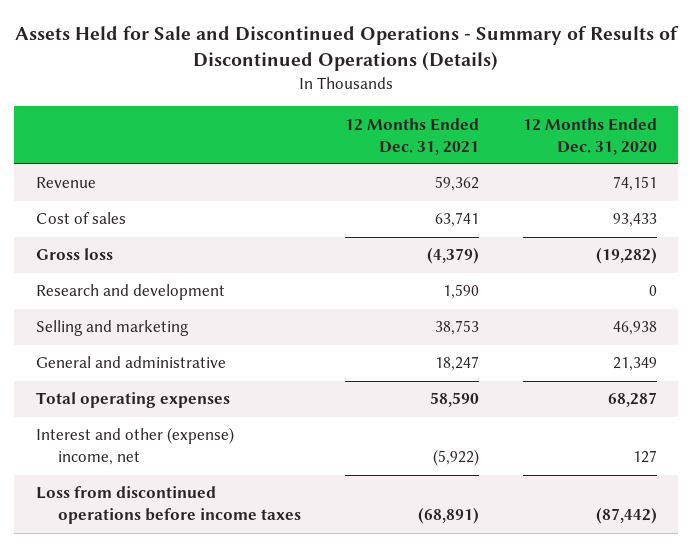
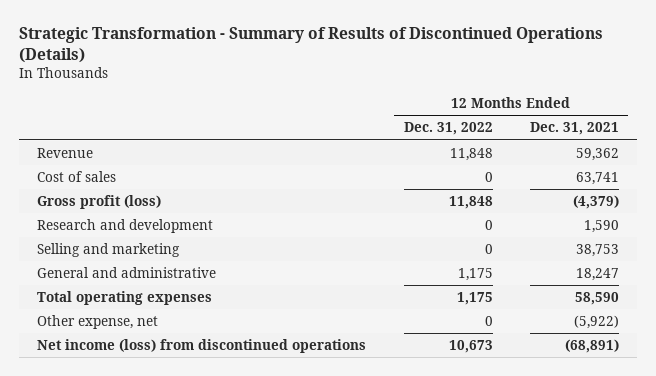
[15,26,680,72] Assets Held for Sale and Discontinued Operations - Summary of Results of Discontinued Operations (Details) -> [18,27,603,64] Strategic Transformation - Summary of Results of Discontinued Operations (Details)
[522,117,657,155] 12 Months Ended Dec. 31, 2020 -> none
none -> [403,122,493,136] Dec. 31, 2022
[35,248,113,261] Gross loss -> [37,194,162,209] Gross profit (loss)
[35,427,234,466] Interest and other (expense) income, net -> [37,314,159,329] Other expense, net
[35,486,302,525] Loss from discontinued operations before income taxes -> [37,338,367,353] Net income (loss) from discontinued operations

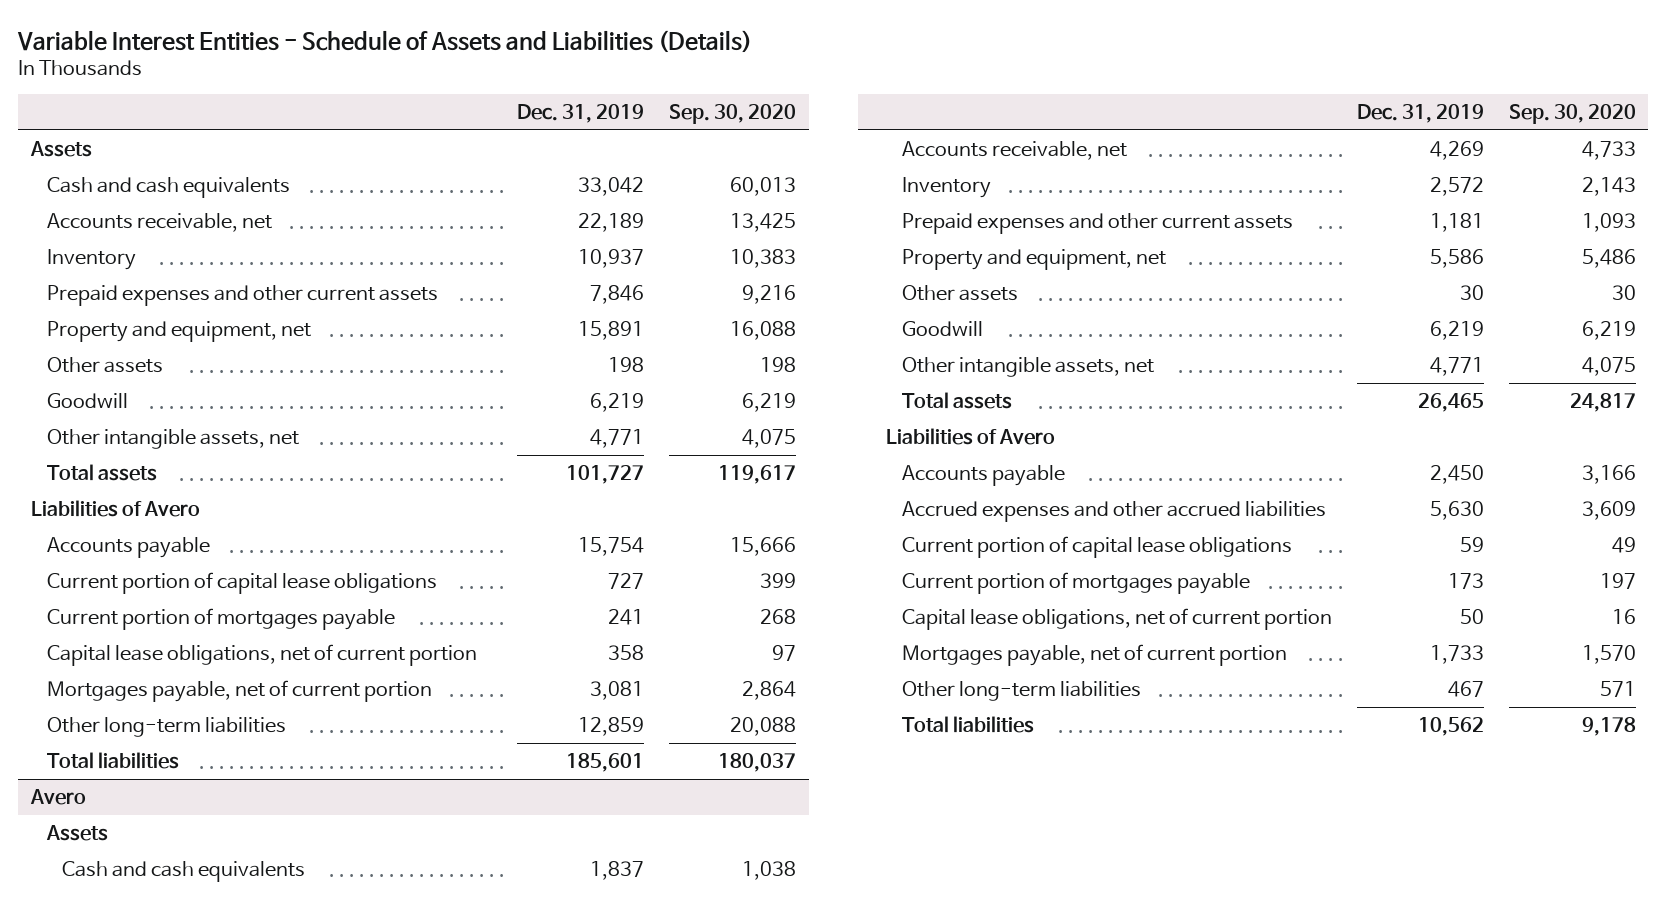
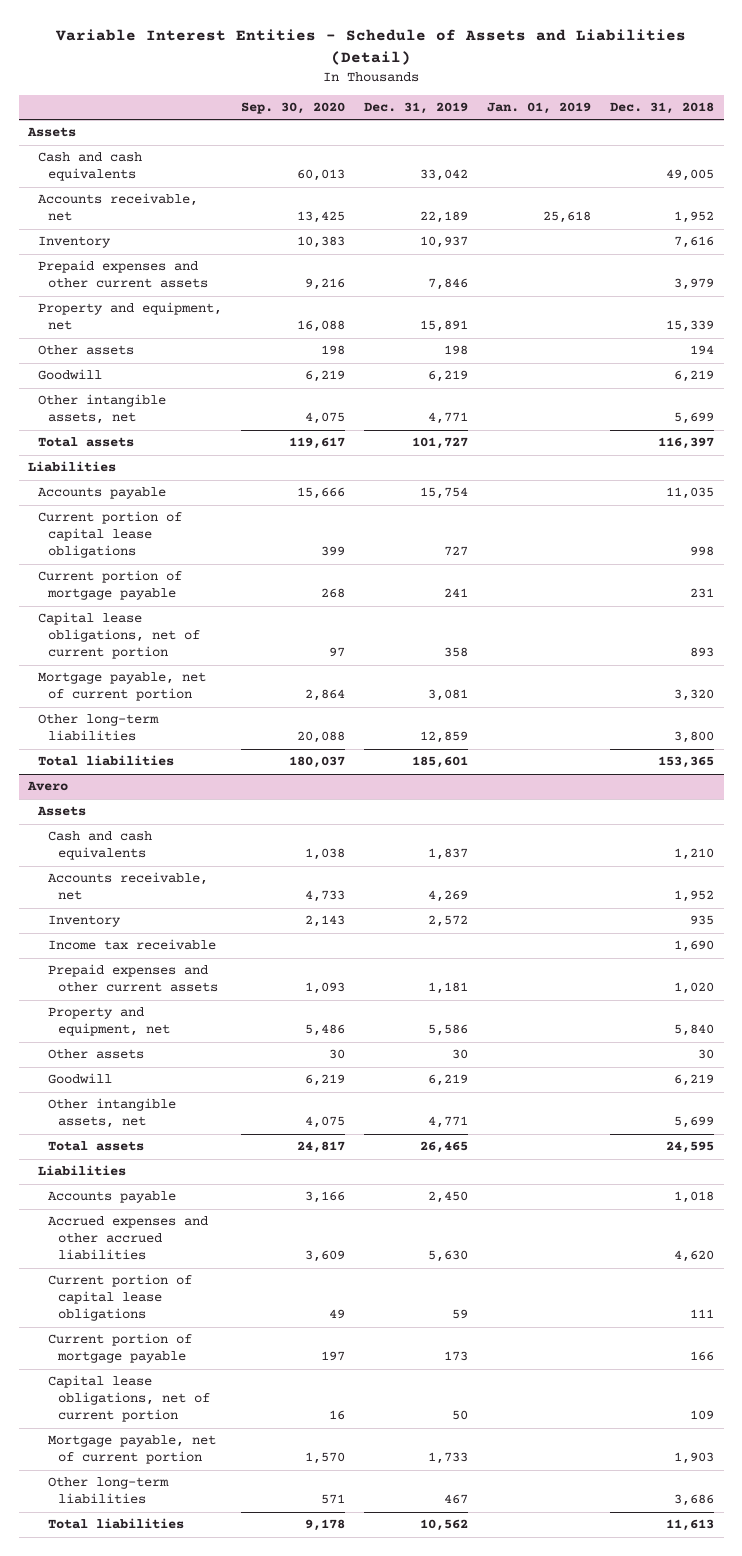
[17,29,753,53] Variable Interest Entities - Schedule of Assets and Liabilities (Details) -> [55,29,687,65] Variable Interest Entities - Schedule of Assets and Liabilities (Detail)
none -> [487,102,592,115] Jan. 01, 2019
none -> [610,102,715,115] Dec. 31, 2018
[30,499,200,517] Liabilities of Avero -> [28,461,117,473] Liabilities
[46,607,395,630] Current portion of mortgages payable -> [38,570,183,601] Current portion of mortgage payable
[46,679,432,702] Mortgages payable, net of current portion -> [38,672,207,702] Mortgage payable, net of current portion
none -> [48,939,217,951] Income tax receivable
[885,427,1055,445] Liabilities of Avero -> [38,1165,127,1177] Liabilities
[901,571,1250,594] Current portion of mortgages payable -> [48,1333,193,1364] Current portion of mortgage payable
[901,643,1287,666] Mortgages payable, net of current portion -> [48,1435,217,1465] Mortgage payable, net of current portion

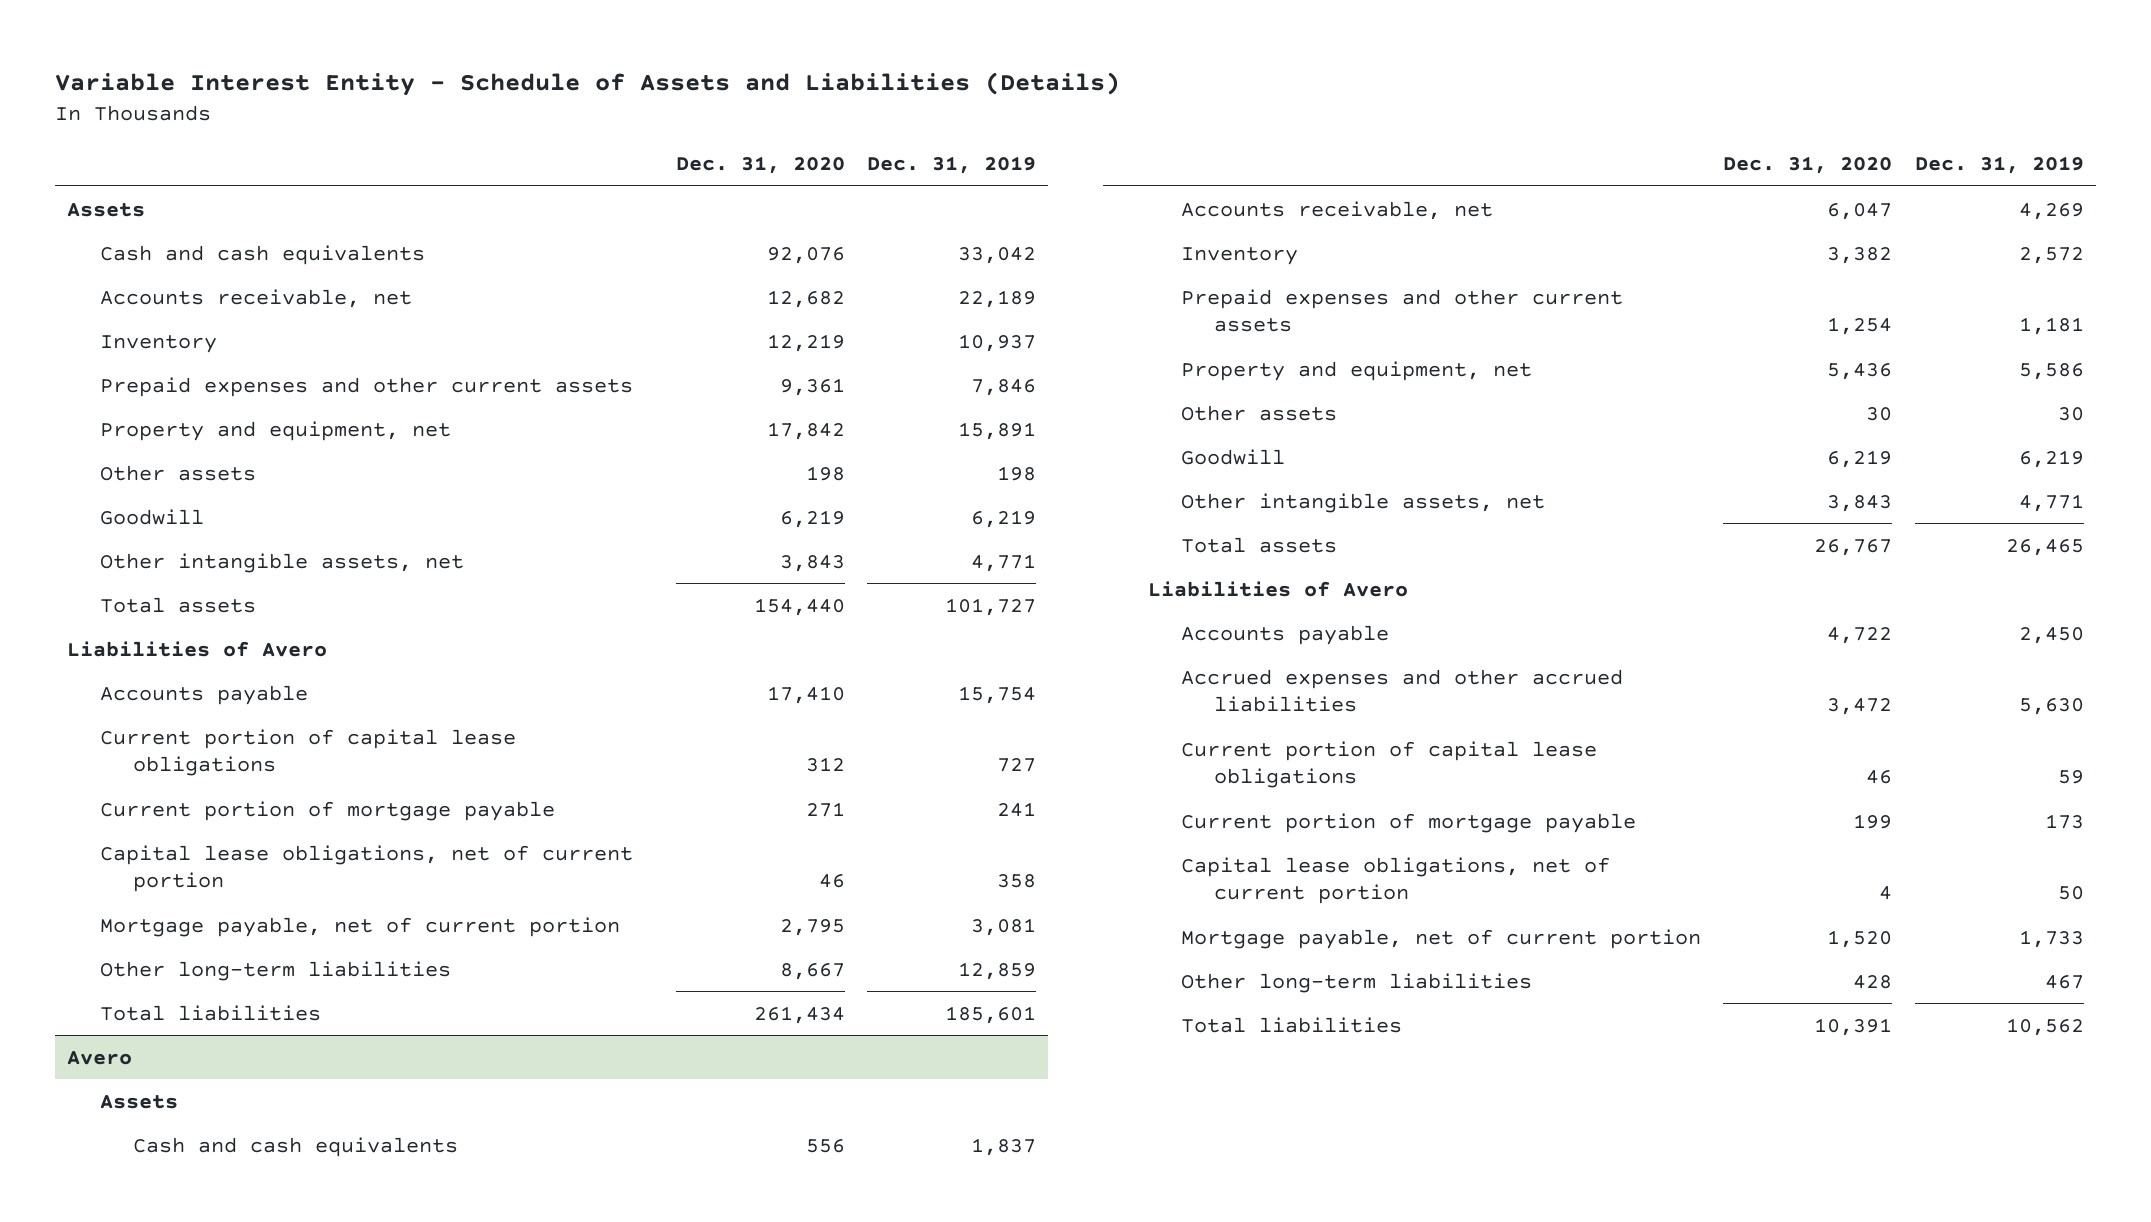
[55,29,687,65] Variable Interest Entities - Schedule of Assets and Liabilities (Detail) -> [55,71,1121,96] Variable Interest Entity - Schedule of Assets and Liabilities (Details)
[241,102,346,115] Sep. 30, 2020 -> none
[487,102,592,115] Jan. 01, 2019 -> none
[610,102,715,115] Dec. 31, 2018 -> none
none -> [675,156,845,175] Dec. 31, 2020
[28,461,117,473] Liabilities -> [66,640,327,657] Liabilities of Avero
[48,939,217,951] Income tax receivable -> none
[38,1165,127,1177] Liabilities -> [1147,580,1408,597] Liabilities of Avero

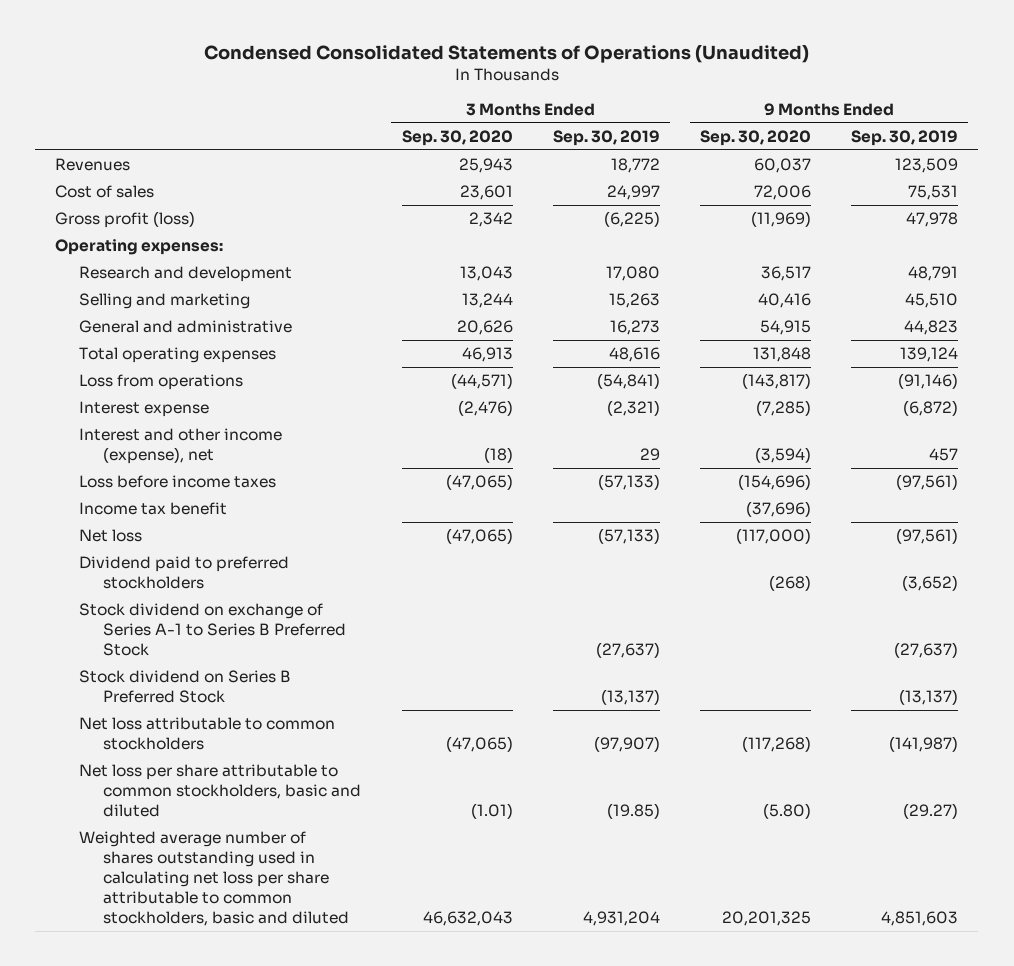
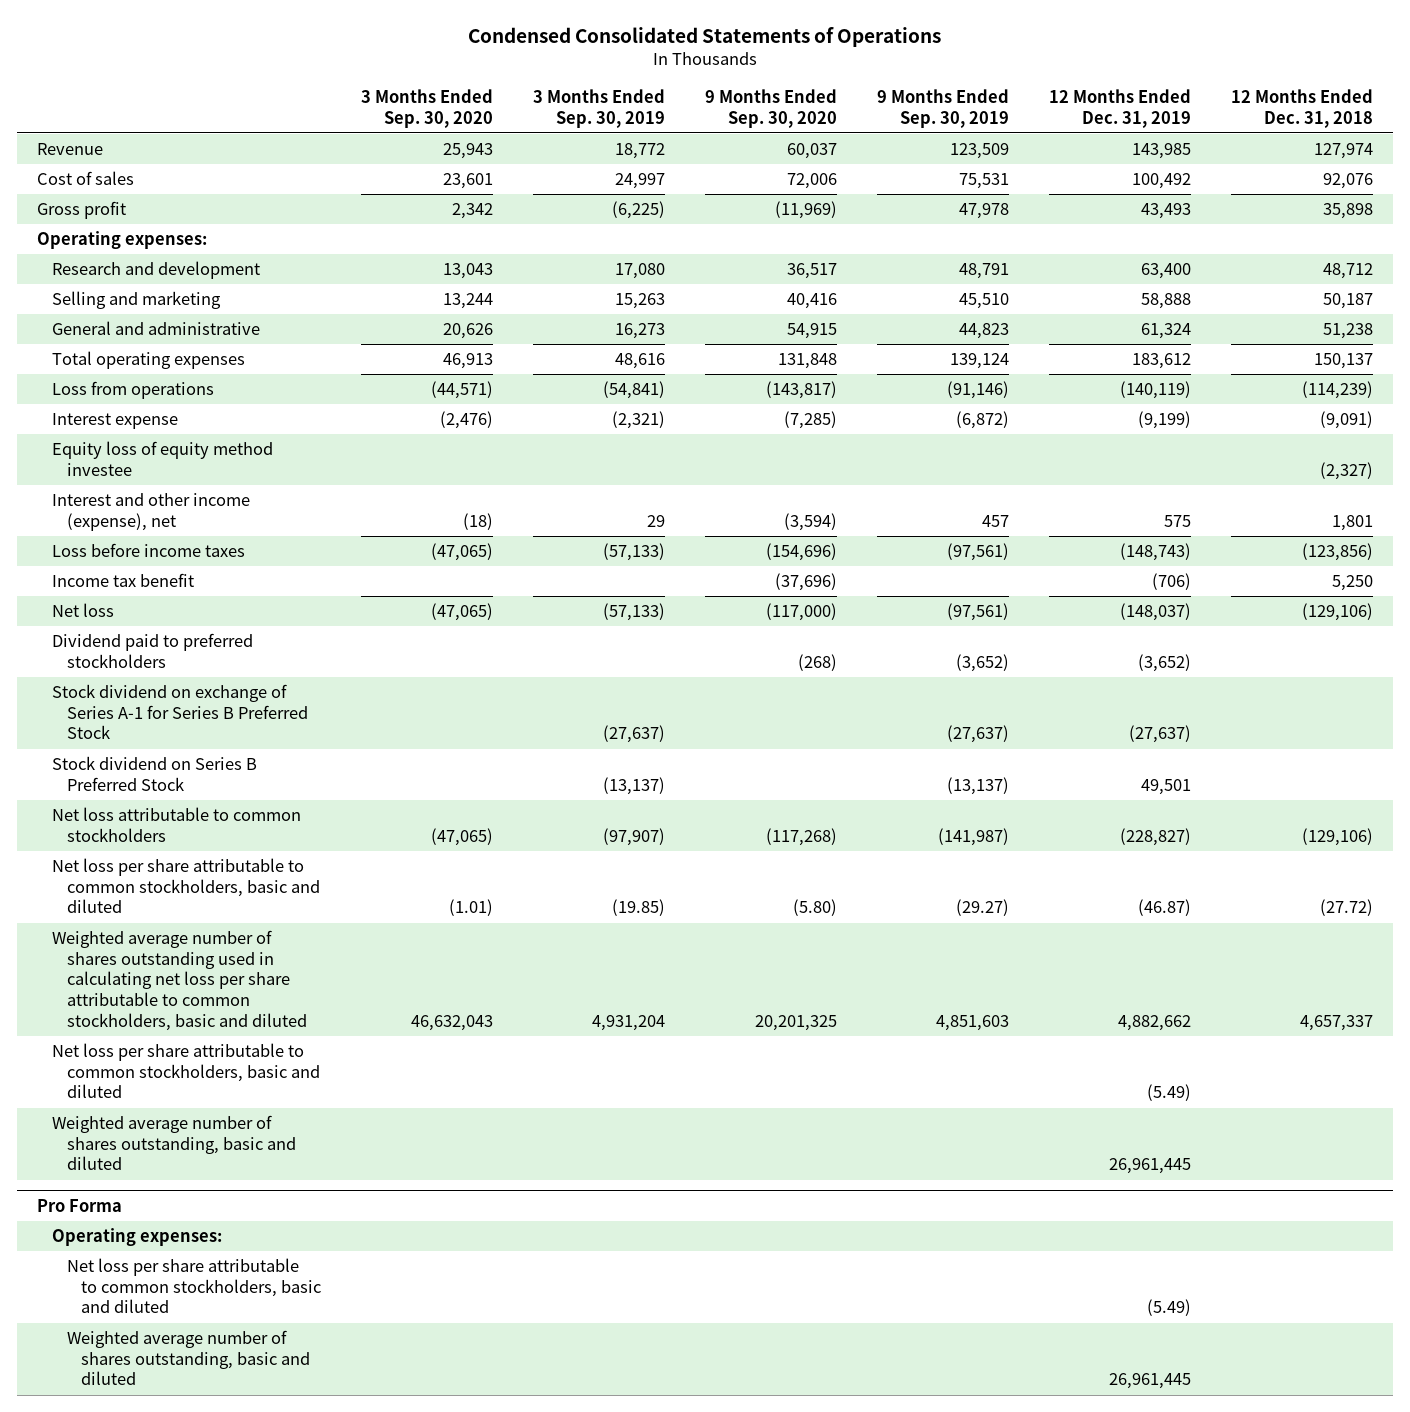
[203,45,809,64] Condensed Consolidated Statements of Operations (Unaudited) -> [467,26,941,47] Condensed Consolidated Statements of Operations
none -> [1048,88,1191,128] 12 Months Ended Dec. 31, 2019
none -> [1230,88,1373,128] 12 Months Ended Dec. 31, 2018
[55,158,131,172] Revenues -> [37,143,104,156] Revenue
[55,211,196,229] Gross profit (loss) -> [37,201,127,220] Gross profit
none -> [51,441,273,476] Equity loss of equity method investee
[79,603,347,656] Stock dividend on exchange of Series A-1 to Series B Preferred Stock -> [51,684,308,740] Stock dividend on exchange of Series A-1 for Series B Preferred Stock
none -> [51,1043,320,1099] Net loss per share attributable to common stockholders, basic and diluted
none -> [51,1115,296,1171] Weighted average number of shares outstanding, basic and diluted
none -> [37,1198,123,1212] Pro Forma
none -> [51,1228,222,1247] Operating expenses:
none -> [66,1258,322,1314] Net loss per share attributable to common stockholders, basic and diluted
none -> [66,1330,311,1386] Weighted average number of shares outstanding, basic and diluted

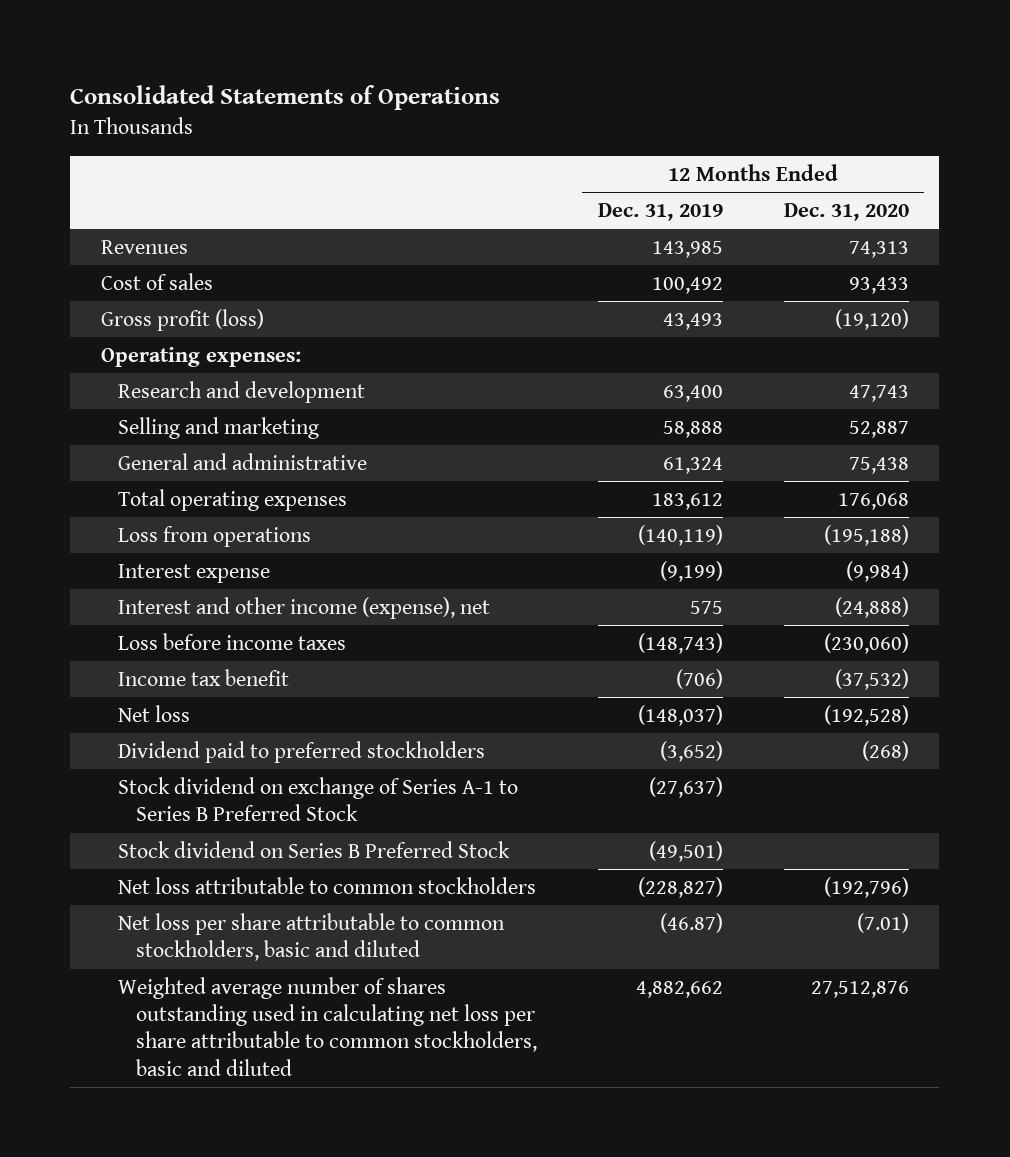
[467,26,941,47] Condensed Consolidated Statements of Operations -> [70,85,501,111] Consolidated Statements of Operations
[361,88,494,128] 3 Months Ended Sep. 30, 2020 -> none
[533,88,666,128] 3 Months Ended Sep. 30, 2019 -> none
[704,88,837,128] 9 Months Ended Sep. 30, 2020 -> none
[876,88,1009,128] 9 Months Ended Sep. 30, 2019 -> none
[1230,88,1373,128] 12 Months Ended Dec. 31, 2018 -> none
none -> [783,203,909,222] Dec. 31, 2020
[37,143,104,156] Revenue -> [100,239,188,254] Revenues
[37,201,127,220] Gross profit -> [100,308,264,331] Gross profit (loss)
[51,441,273,476] Equity loss of equity method investee -> none
[51,684,308,740] Stock dividend on exchange of Series A-1 for Series B Preferred Stock -> [118,776,519,822] Stock dividend on exchange of Series A-1 to Series B Preferred Stock
[1140,778,1191,795] 49,501 -> [648,840,723,862] (49,501)
[51,1043,320,1099] Net loss per share attributable to common stockholders, basic and diluted -> none
[51,1115,296,1171] Weighted average number of shares outstanding, basic and diluted -> none
[37,1198,123,1212] Pro Forma -> none
[51,1228,222,1247] Operating expenses: -> none
[66,1258,322,1314] Net loss per share attributable to common stockholders, basic and diluted -> none
[66,1330,311,1386] Weighted average number of shares outstanding, basic and diluted -> none

